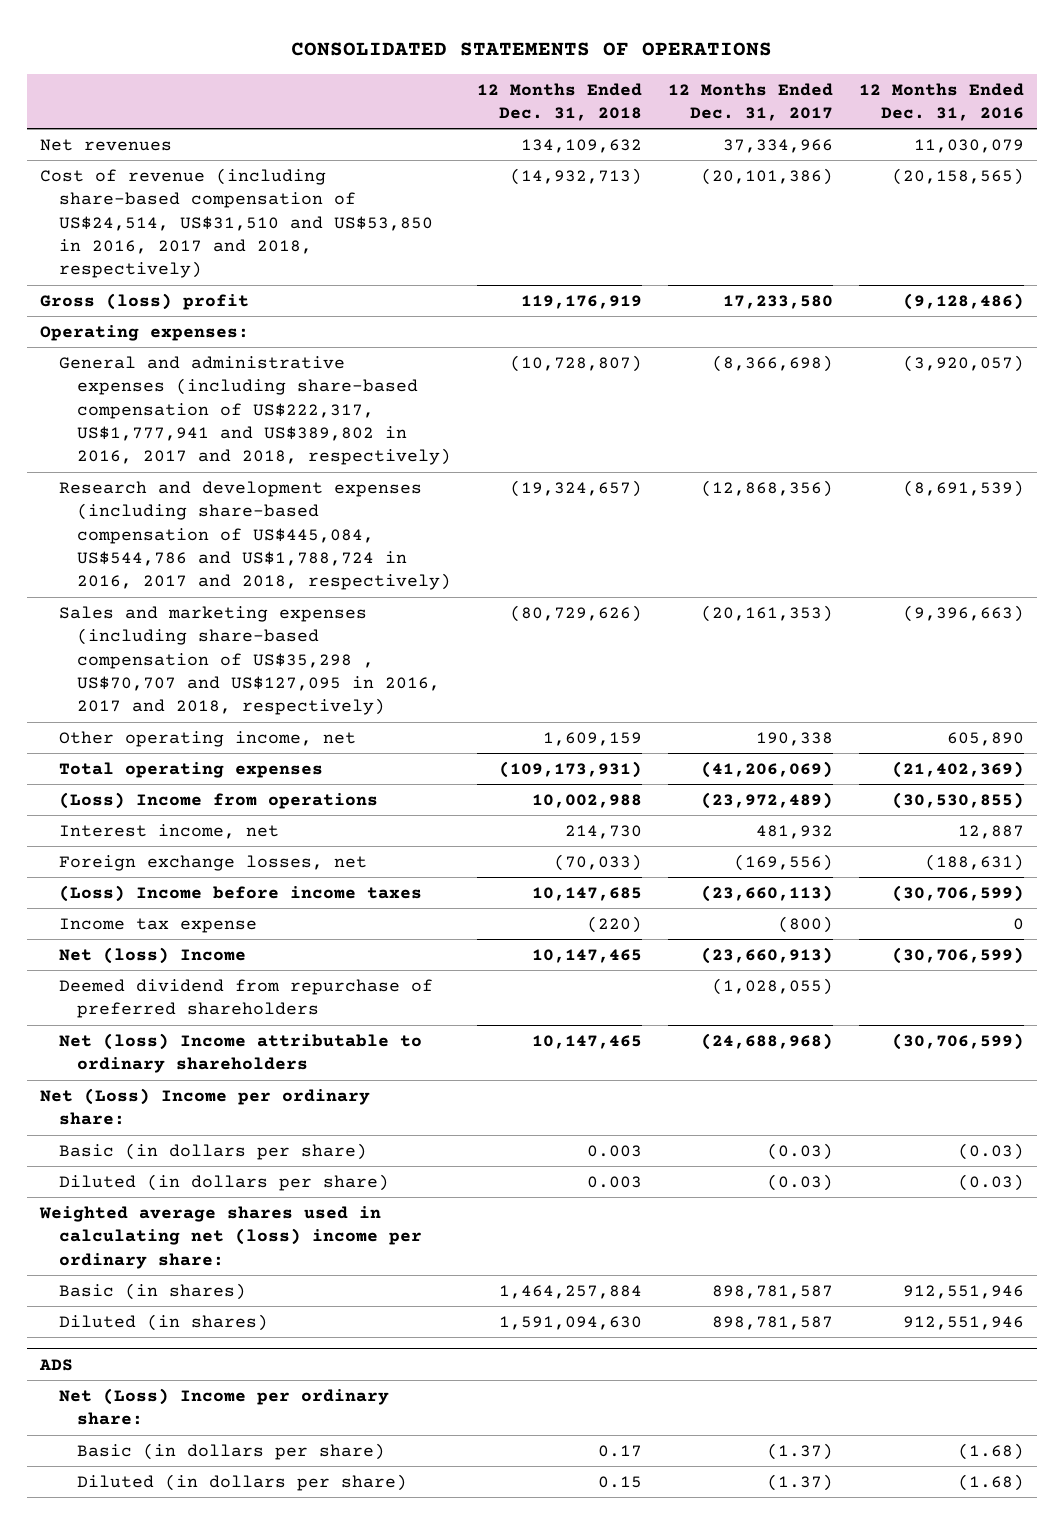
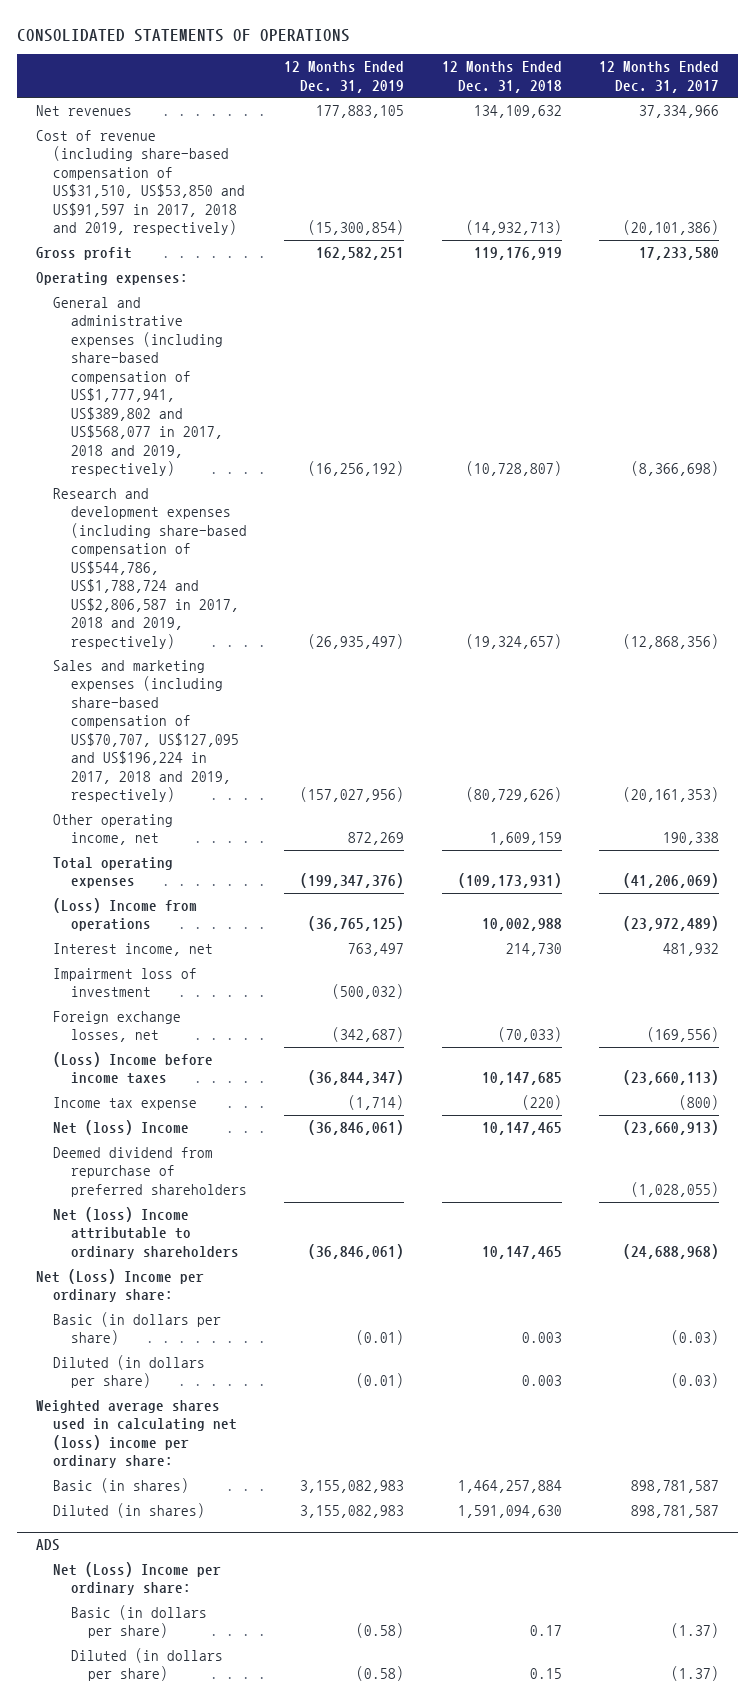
[859,82,1025,122] 12 Months Ended Dec. 31, 2016 -> none
none -> [284,61,405,93] 12 Months Ended Dec. 31, 2019
[40,167,433,279] Cost of revenue (including share-based compensation of US$24,514, US$31,510 and US$53,850 in 2016, 2017 and 2018, respectively) -> [35,129,246,236] Cost of revenue (including share-based compensation of US$31,510, US$53,850 and US$91,597 in 2017, 2018 and 2019, respectively)
[40,292,250,310] Gross (loss) profit -> [35,246,132,260] Gross profit
[58,355,451,466] General and administrative expenses (including share-based compensation of US$222,317, US$1,777,941 and US$389,802 in 2016, 2017 and 2018, respectively) -> [53,296,223,477] General and administrative expenses (including share-based compensation of US$1,777,941, US$389,802 and US$568,077 in 2017, 2018 and 2019, respectively)
[58,480,451,591] Research and development expenses (including share-based compensation of US$445,084, US$544,786 and US$1,788,724 in 2016, 2017 and 2018, respectively) -> [53,487,247,649] Research and development expenses (including share-based compensation of US$544,786, US$1,788,724 and US$2,806,587 in 2017, 2018 and 2019, respectively)
[58,605,440,716] Sales and marketing expenses (including share-based compensation of US$35,298 , US$70,707 and US$127,095 in 2016, 2017 and 2018, respectively) -> [53,659,239,803] Sales and marketing expenses (including share-based compensation of US$70,707, US$127,095 and US$196,224 in 2017, 2018 and 2019, respectively)
none -> [53,967,198,998] Impairment loss of investment

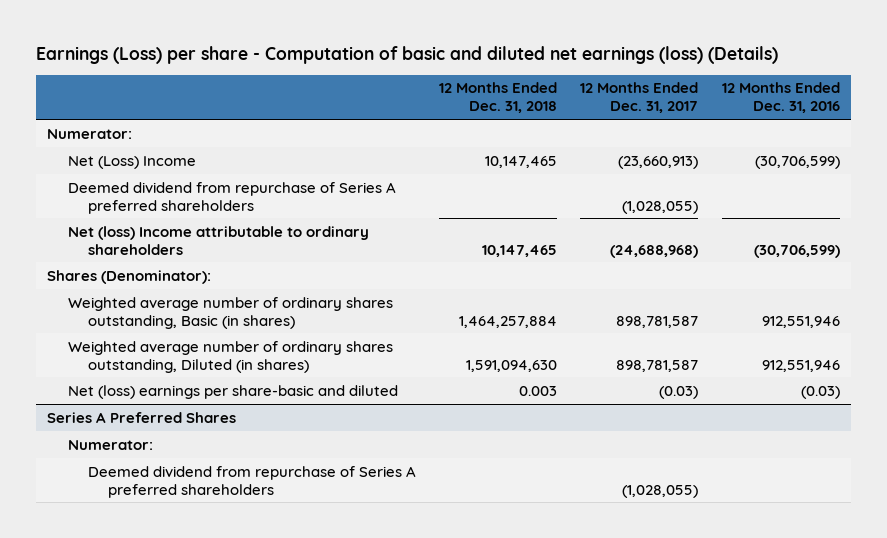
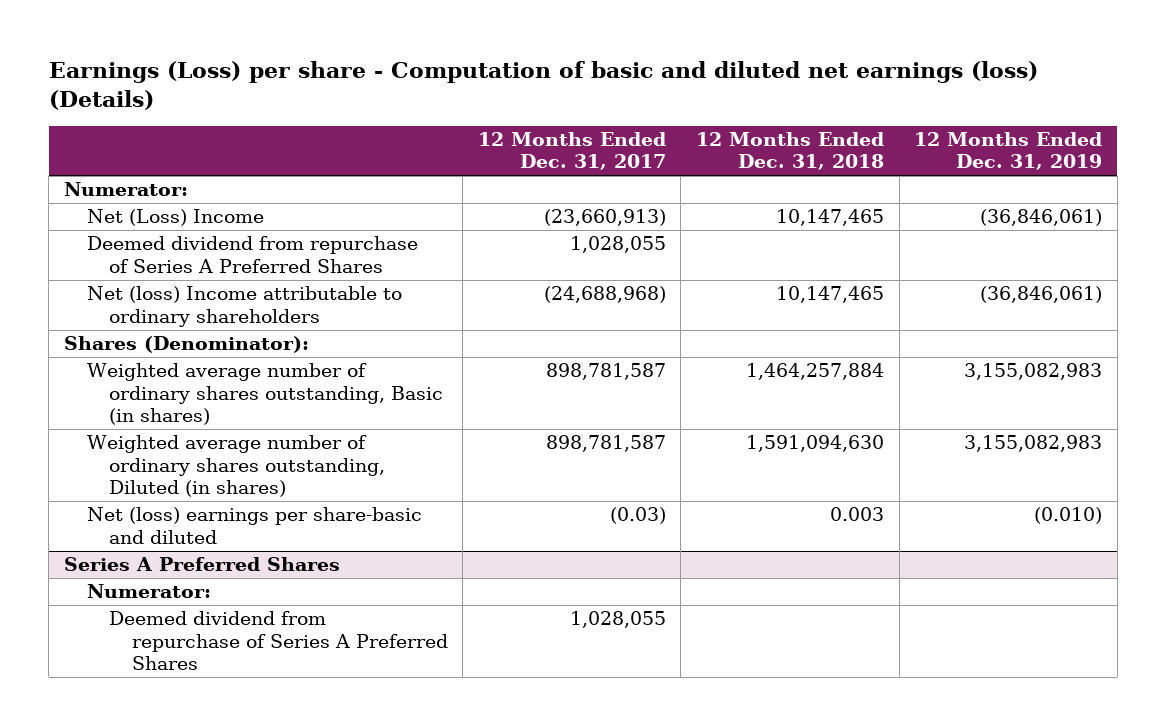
[721,82,840,114] 12 Months Ended Dec. 31, 2016 -> none
none -> [914,131,1103,171] 12 Months Ended Dec. 31, 2019
[67,181,396,214] Deemed dividend from repurchase of Series A preferred shareholders -> [86,236,418,273] Deemed dividend from repurchase of Series A Preferred Shares
[622,200,699,214] (1,028,055) -> [569,236,666,254] 1,028,055
[88,465,417,498] Deemed dividend from repurchase of Series A preferred shareholders -> [109,611,448,671] Deemed dividend from repurchase of Series A Preferred Shares
[622,484,699,498] (1,028,055) -> [569,611,666,629] 1,028,055

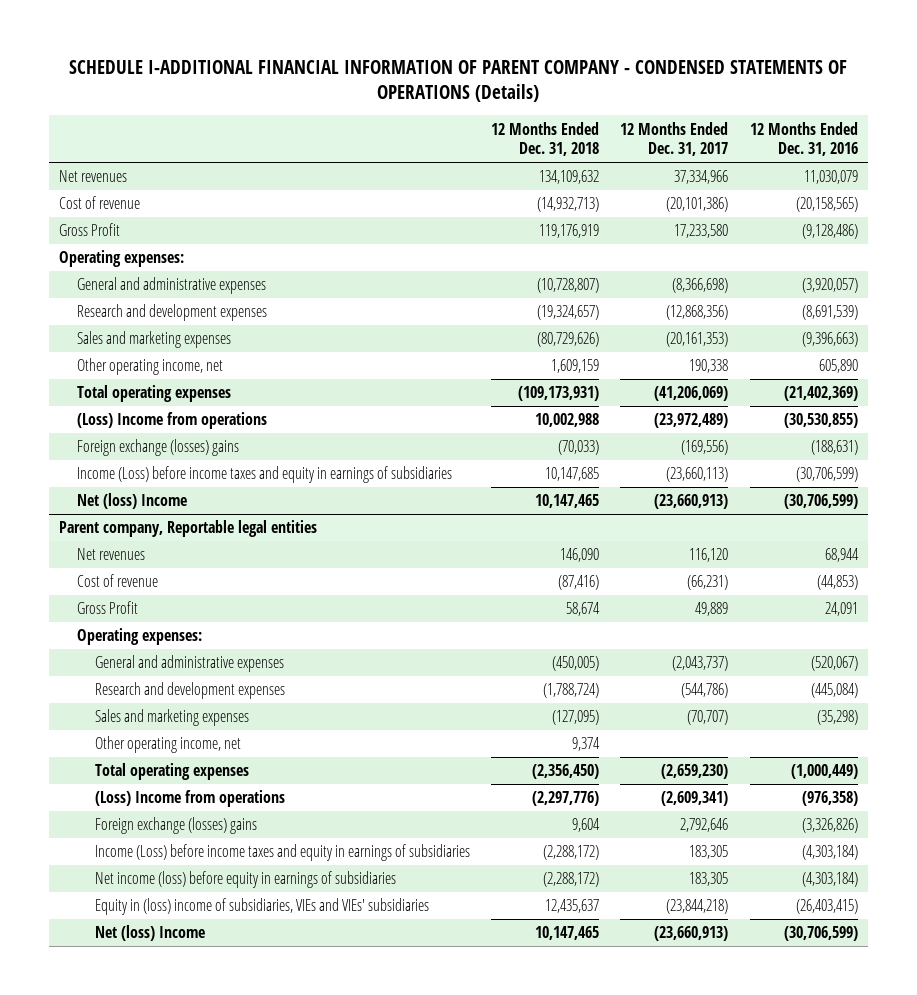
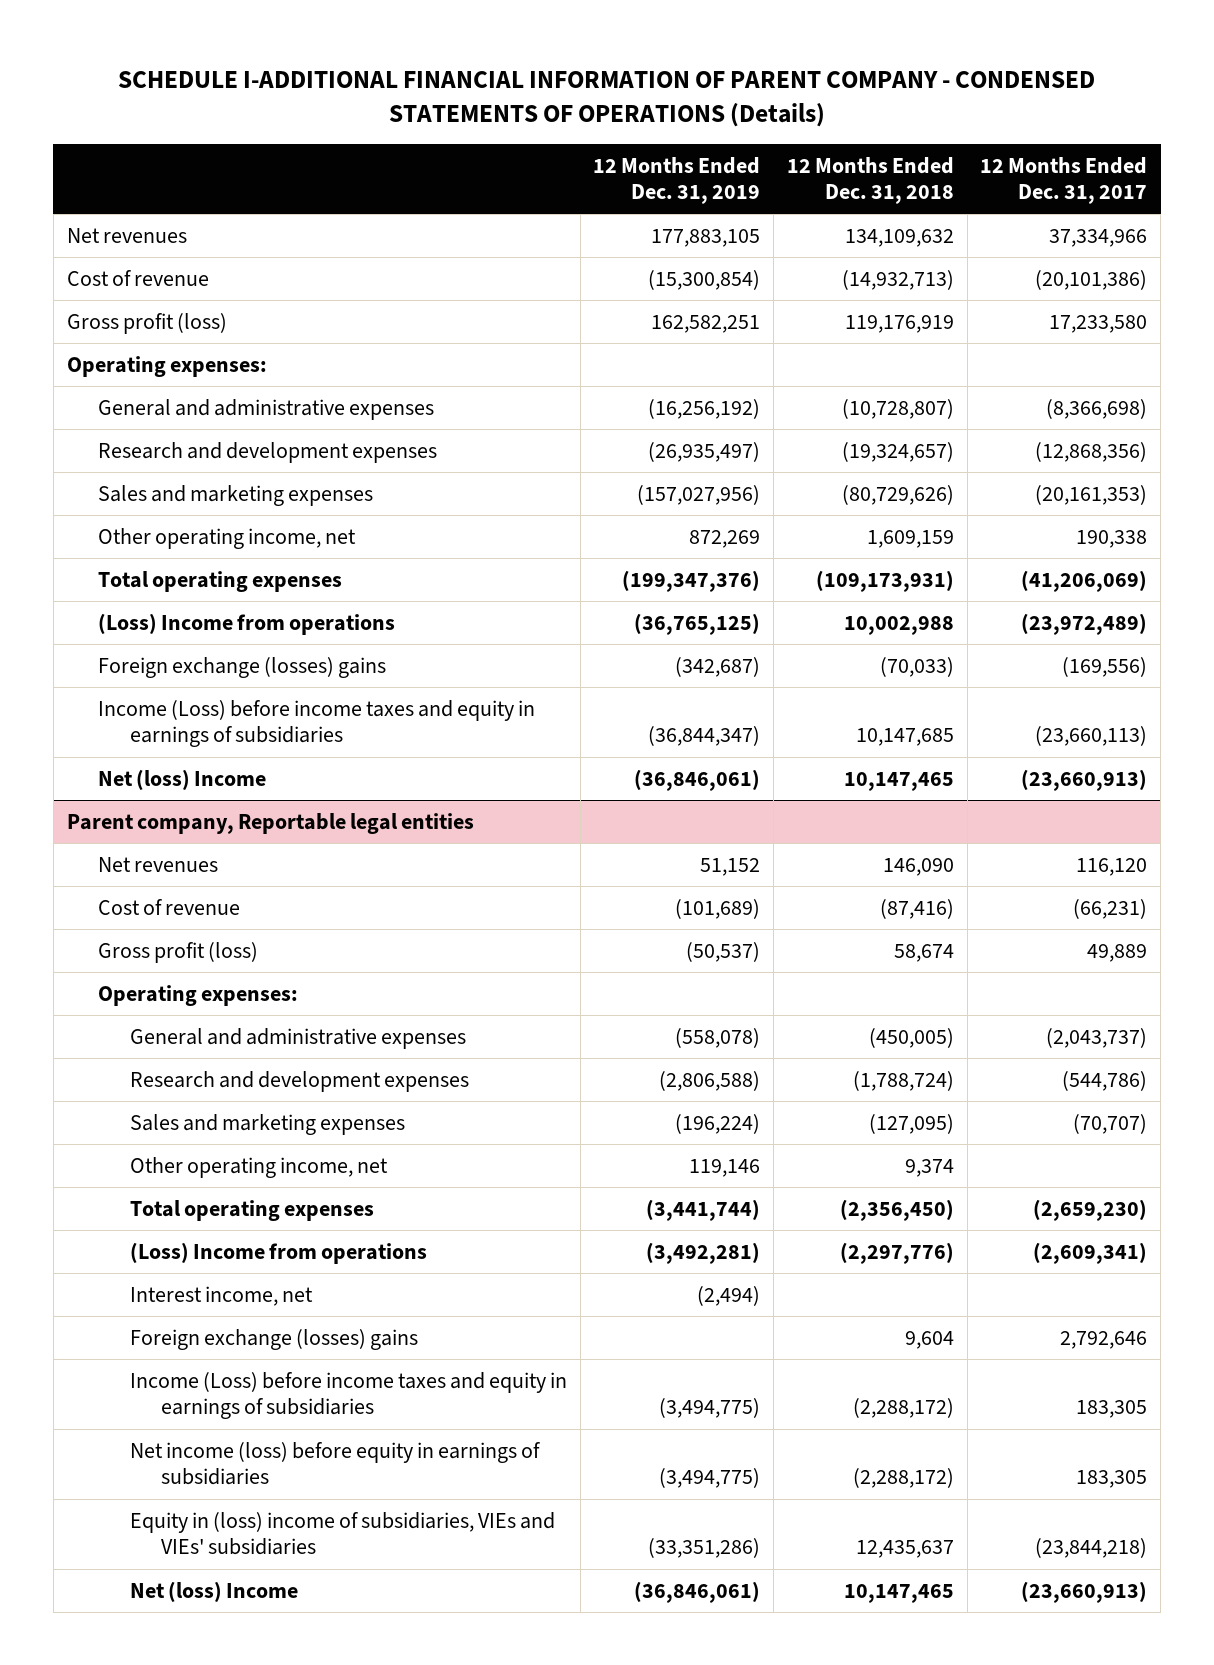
[749,121,858,157] 12 Months Ended Dec. 31, 2016 -> none
none -> [593,156,761,205] 12 Months Ended Dec. 31, 2019
[59,223,121,237] Gross Profit -> [66,312,227,334] Gross profit (loss)
[76,601,138,615] Gross Profit -> [98,941,259,963] Gross profit (loss)
none -> [129,1285,313,1306] Interest income, net

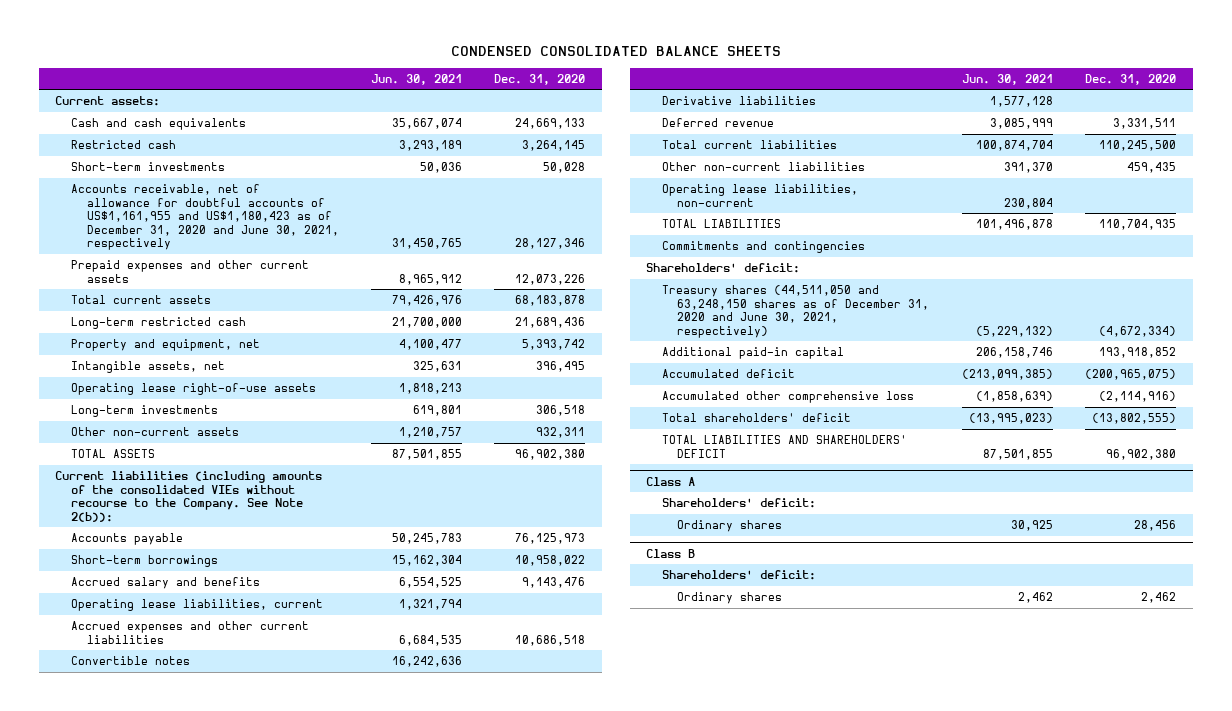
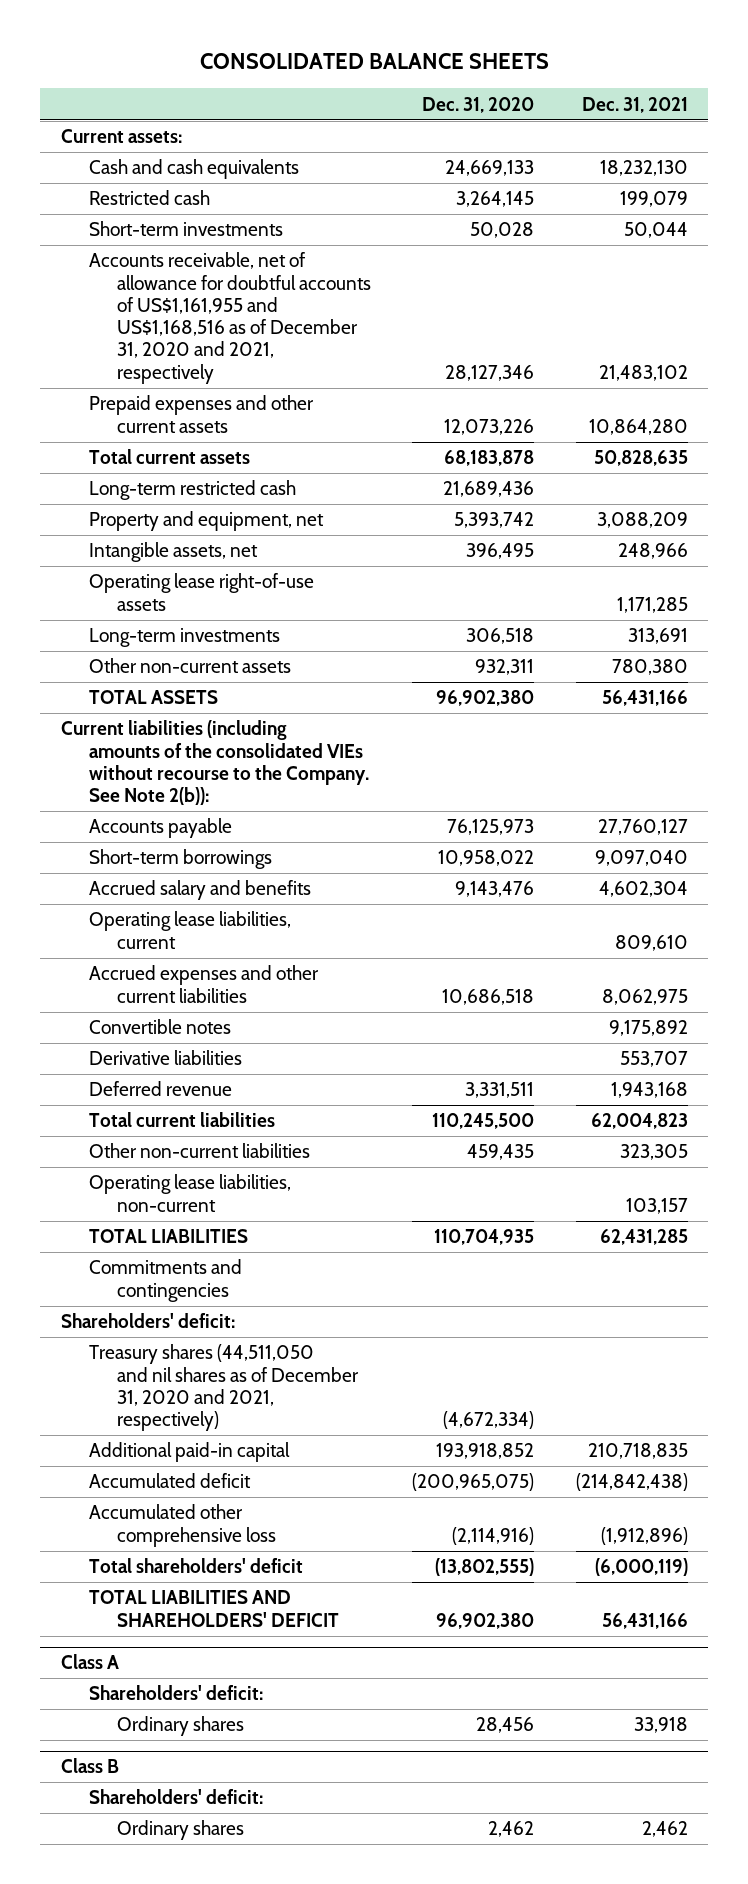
[450,46,781,57] CONDENSED CONSOLIDATED BALANCE SHEETS -> [200,53,550,70] CONSOLIDATED BALANCE SHEETS
[371,73,463,85] Jun. 30, 2021 -> none
none -> [581,96,688,113] Dec. 31, 2021
[70,184,339,251] Accounts receivable, net of allowance for doubtful accounts of US$1,161,955 and US$1,180,423 as of December 31, 2020 and June 30, 2021, respectively -> [88,252,371,384] Accounts receivable, net of allowance for doubtful accounts of US$1,161,955 and US$1,168,516 as of December 31, 2020 and 2021, respectively
[661,285,930,338] Treasury shares (44,511,050 and 63,248,150 shares as of December 31, 2020 and June 30, 2021, respectively) -> [88,1344,359,1432] Treasury shares (44,511,050 and nil shares as of December 31, 2020 and 2021, respectively)

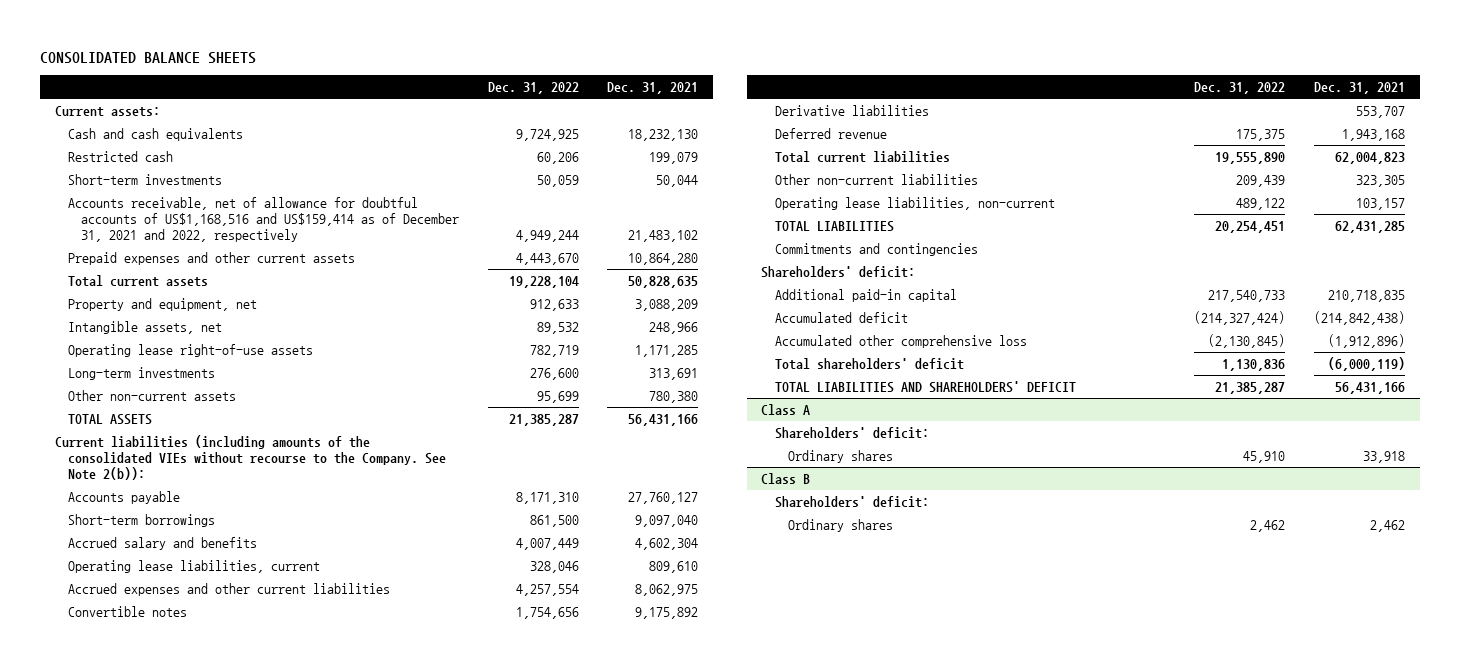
[422,96,535,113] Dec. 31, 2020 -> none
none -> [487,82,579,95] Dec. 31, 2022
[88,252,371,384] Accounts receivable, net of allowance for doubtful accounts of US$1,161,955 and US$1,168,516 as of December 31, 2020 and 2021, respectively -> [67,196,459,243] Accounts receivable, net of allowance for doubtful accounts of US$1,168,516 and US$159,414 as of December 31, 2021 and 2022, respectively
[88,480,296,501] Long-term restricted cash -> none
[88,1344,359,1432] Treasury shares (44,511,050 and nil shares as of December 31, 2020 and 2021, respectively) -> none

